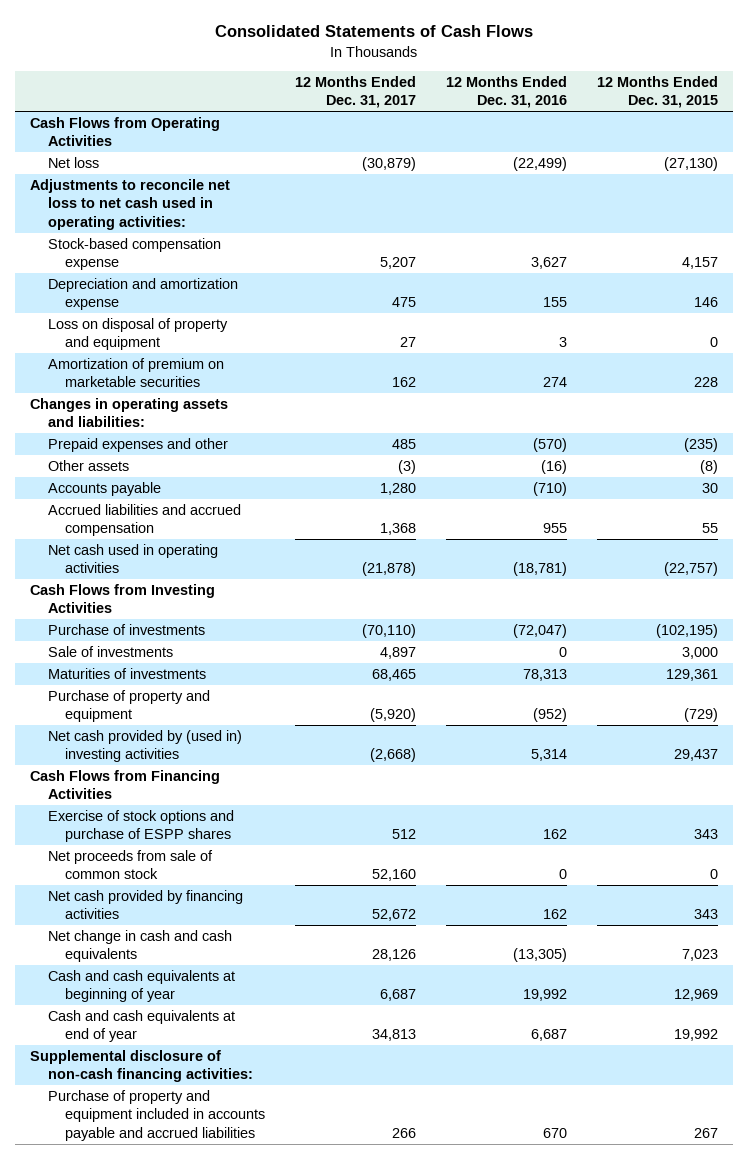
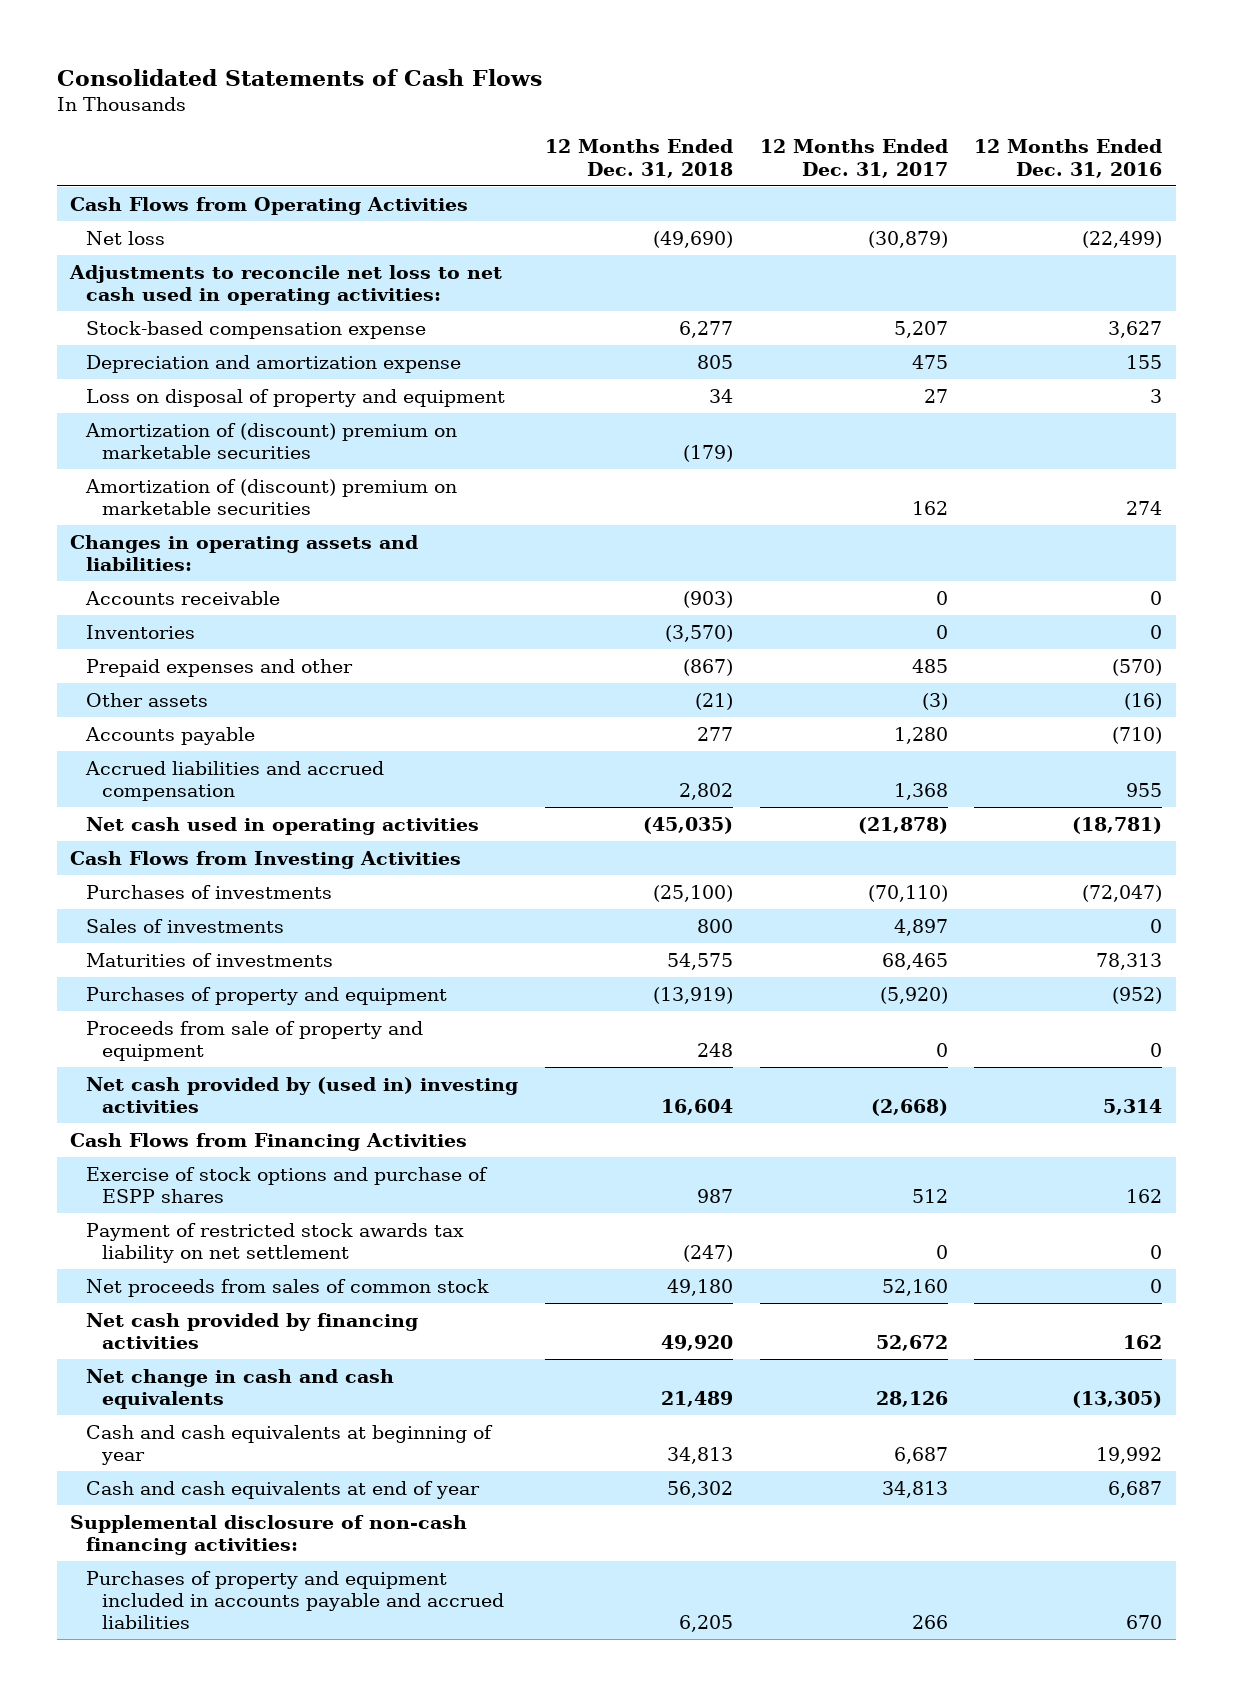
[596,75,718,109] 12 Months Ended Dec. 31, 2015 -> none
none -> [545,139,734,178] 12 Months Ended Dec. 31, 2018
none -> [85,422,458,460] Amortization of (discount) premium on marketable securities
[47,358,224,388] Amortization of premium on marketable securities -> [85,478,458,516] Amortization of (discount) premium on marketable securities
none -> [85,590,281,605] Accounts receivable
none -> [86,624,196,639] Inventories
[47,624,205,636] Purchase of investments -> [86,884,333,899] Purchases of investments
[47,646,173,658] Sale of investments -> [86,918,285,933] Sales of investments
[47,690,210,723] Purchase of property and equipment -> [86,986,448,1005] Purchases of property and equipment
none -> [86,1020,424,1062] Proceeds from sale of property and equipment
none -> [86,1222,465,1264] Payment of restricted stock awards tax liability on net settlement
[47,850,213,880] Net proceeds from sale of common stock -> [86,1278,490,1297] Net proceeds from sales of common stock
[47,1090,266,1141] Purchase of property and equipment included in accounts payable and accrued liabilities -> [86,1570,505,1630] Purchases of property and equipment included in accounts payable and accrued liabilities

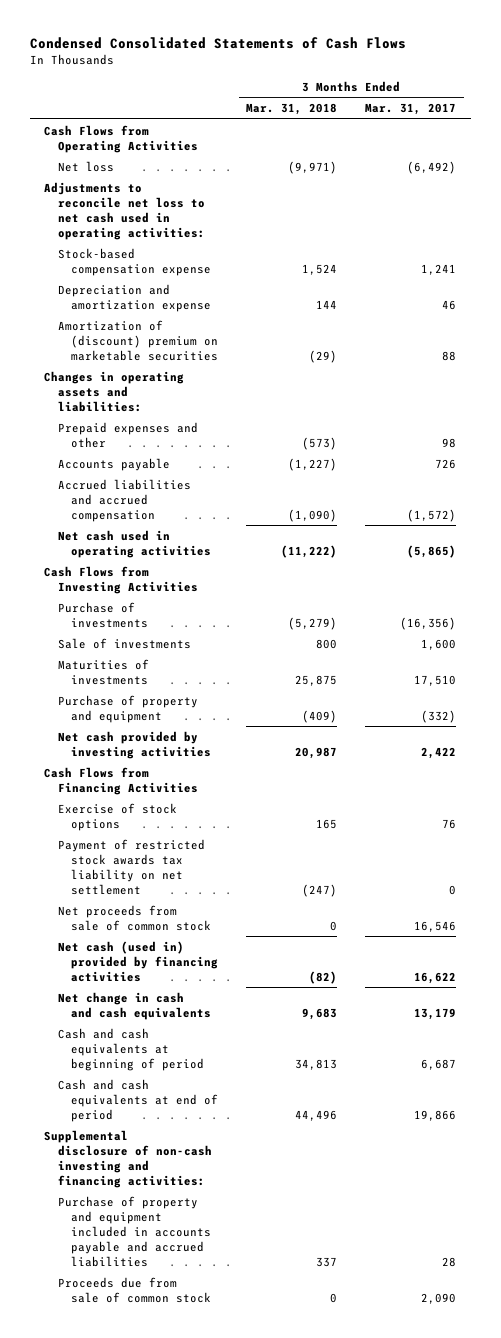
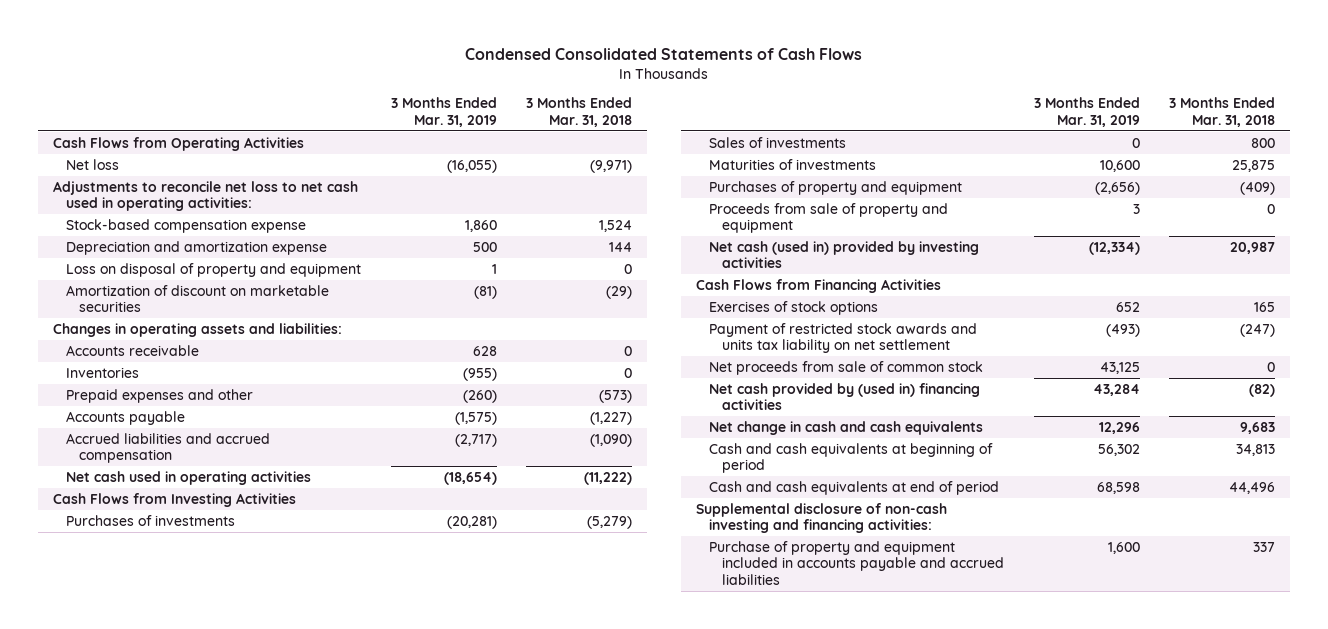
[365,102,457,115] Mar. 31, 2017 -> none
none -> [390,97,497,127] 3 Months Ended Mar. 31, 2019
none -> [66,262,362,277] Loss on disposal of property and equipment
[57,319,219,361] Amortization of (discount) premium on marketable securities -> [66,284,330,313] Amortization of discount on marketable securities
none -> [66,344,200,356] Accounts receivable
none -> [66,366,140,378] Inventories
[57,601,149,628] Purchase of investments -> [66,514,236,526] Purchases of investments
[57,637,191,649] Sale of investments -> [709,136,847,148] Sales of investments
[57,694,198,723] Purchase of property and equipment -> [709,180,963,195] Purchases of property and equipment
none -> [709,202,949,234] Proceeds from sale of property and equipment
[57,730,212,759] Net cash provided by investing activities -> [709,240,980,269] Net cash (used in) provided by investing activities
[57,802,177,831] Exercise of stock options -> [709,300,879,315] Exercises of stock options
[57,838,205,895] Payment of restricted stock awards tax liability on net settlement -> [709,322,978,354] Payment of restricted stock awards and units tax liability on net settlement
[57,940,219,982] Net cash (used in) provided by financing activities -> [709,382,981,411] Net cash provided by (used in) financing activities
[57,1276,212,1303] Proceeds due from sale of common stock -> none

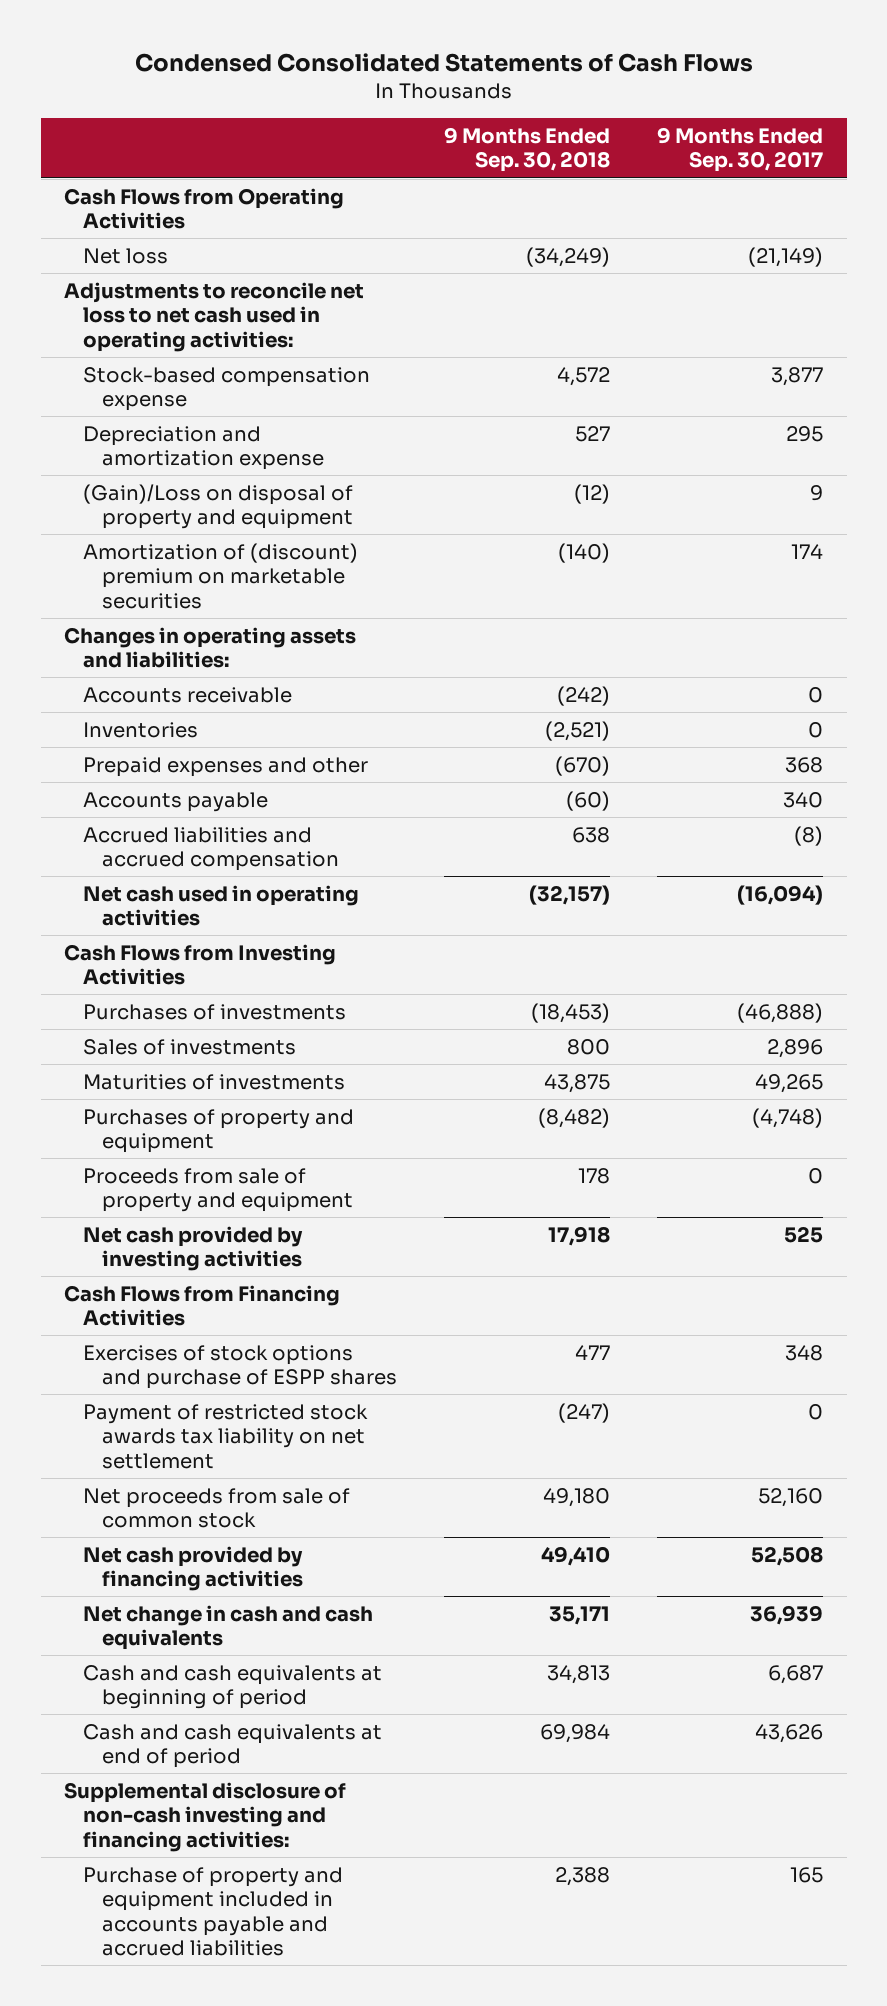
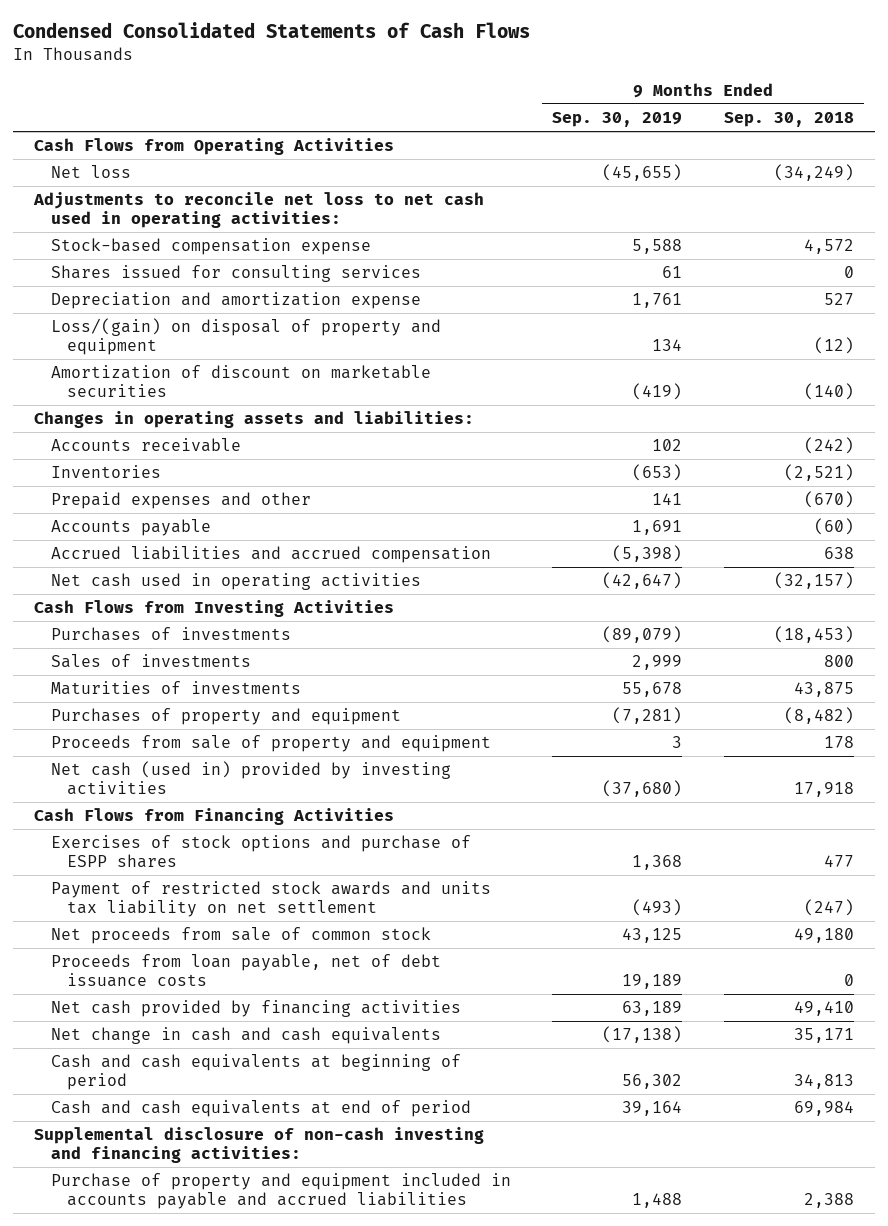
[656,126,823,173] 9 Months Ended Sep. 30, 2017 -> none
none -> [552,112,683,128] Sep. 30, 2019
none -> [50,265,421,283] Shares issued for consulting services
[82,483,353,530] (Gain)/Loss on disposal of property and equipment -> [50,318,441,356] Loss/(gain) on disposal of property and equipment
[82,542,358,609] Amortization of (discount) premium on marketable securities -> [50,365,431,398] Amortization of discount on marketable securities
[82,1225,303,1272] Net cash provided by investing activities -> [50,761,451,796] Net cash (used in) provided by investing activities
[82,1403,368,1469] Payment of restricted stock awards tax liability on net settlement -> [50,881,491,918] Payment of restricted stock awards and units tax liability on net settlement
none -> [50,954,441,988] Proceeds from loan payable, net of debt issuance costs

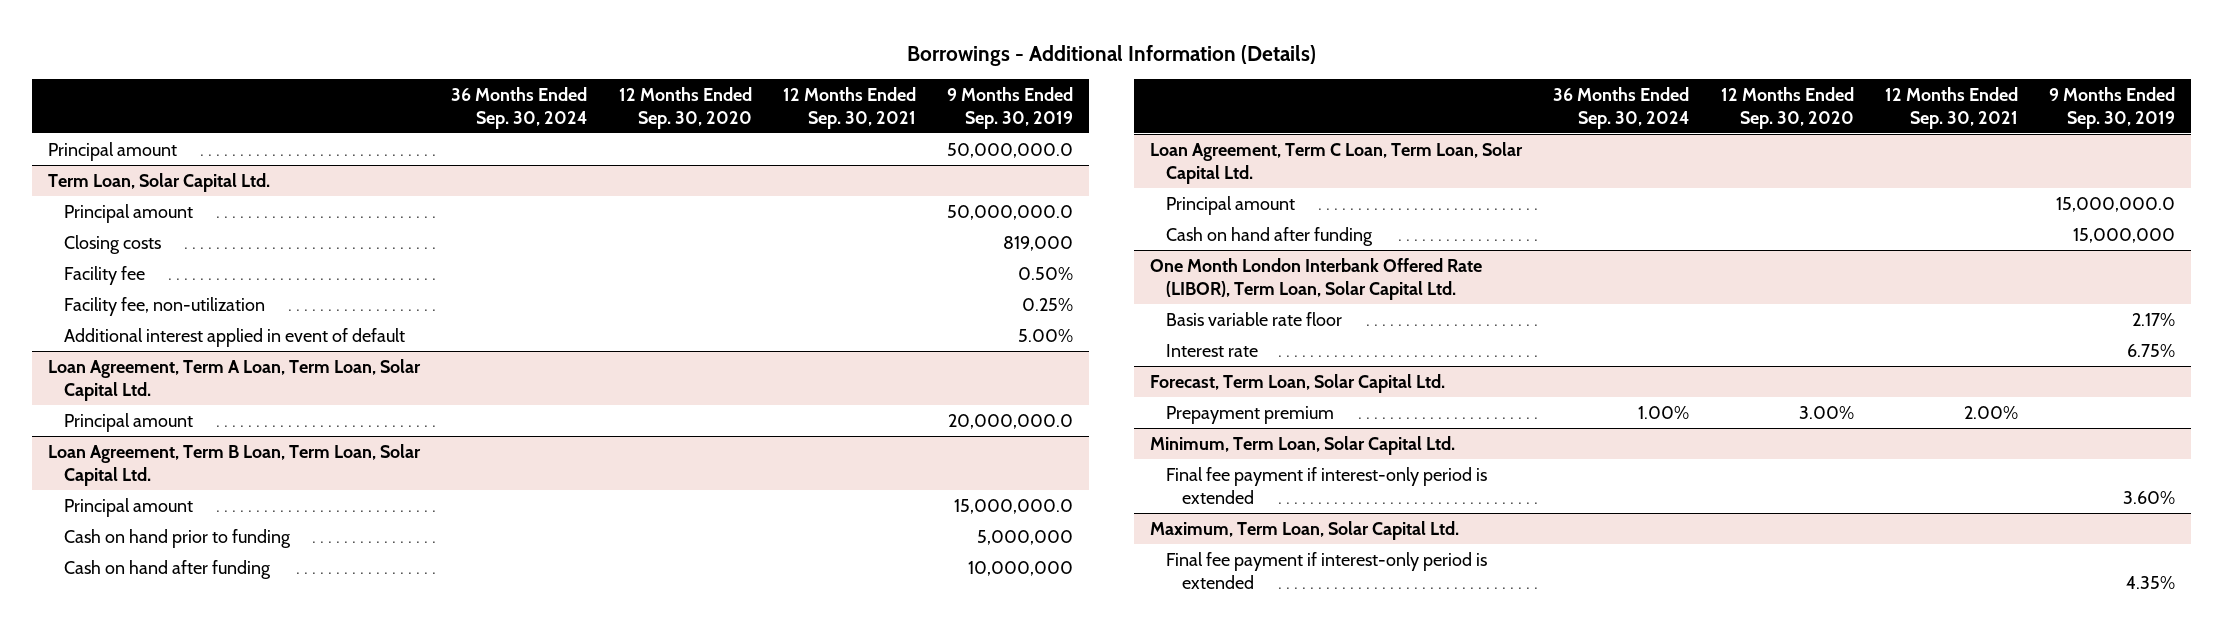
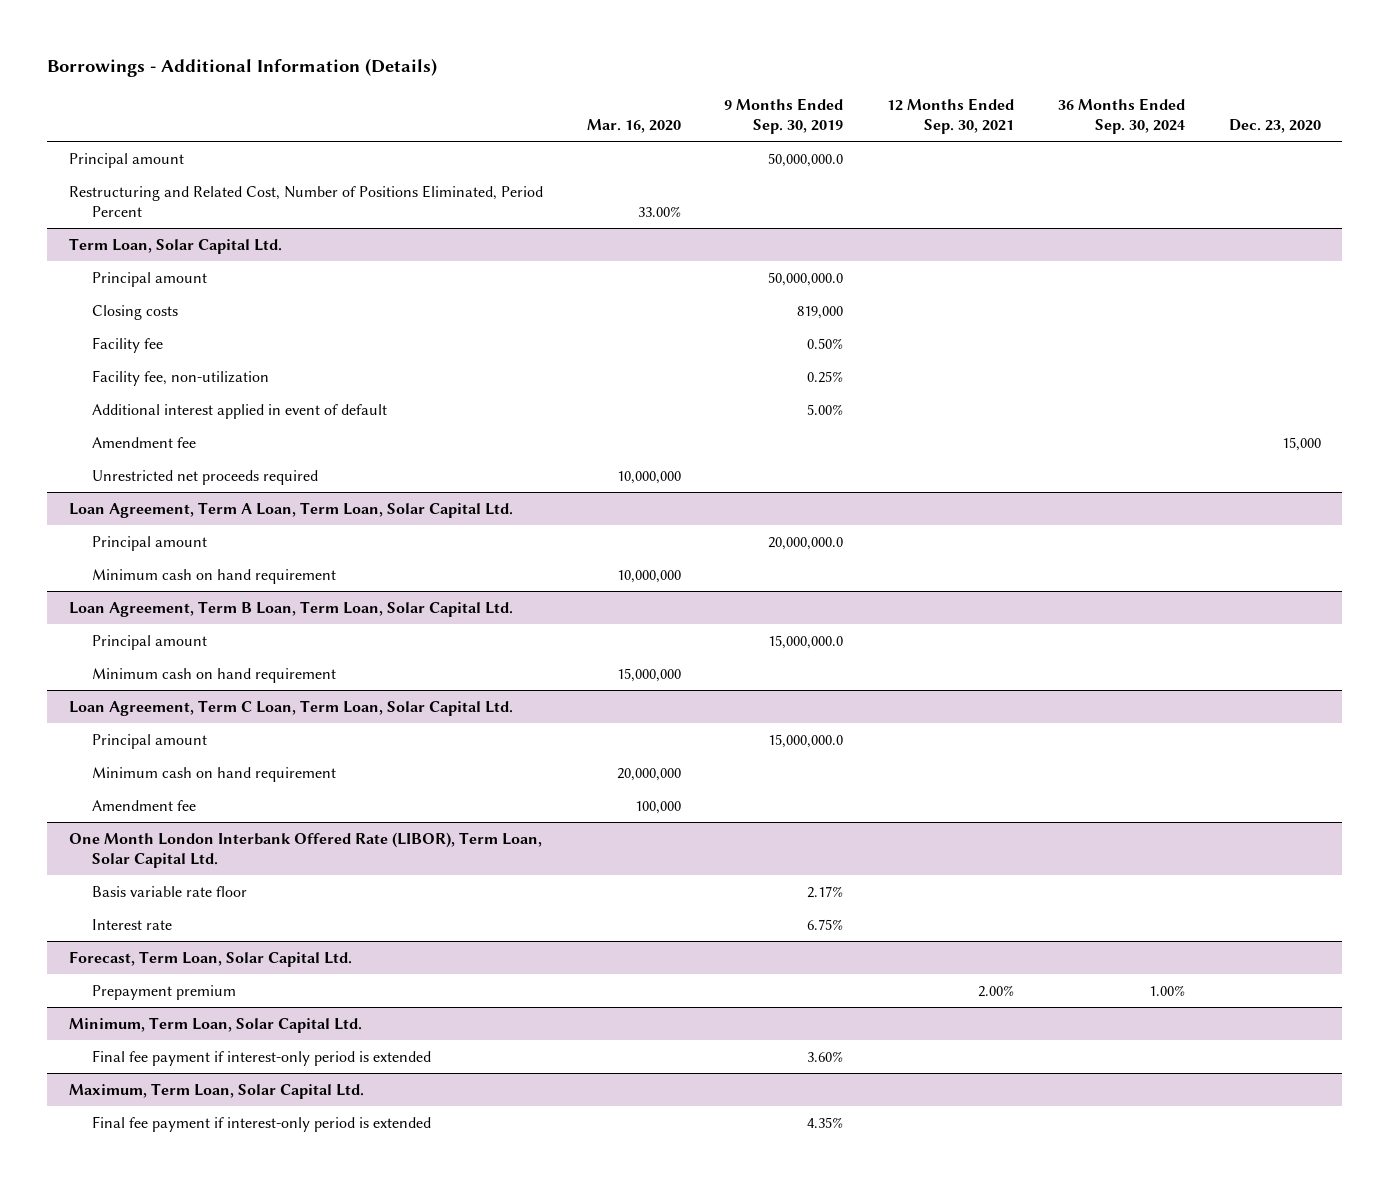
[618,86,752,129] 12 Months Ended Sep. 30, 2020 -> none
none -> [586,119,681,134] Mar. 16, 2020
none -> [1228,119,1321,134] Dec. 23, 2020
none -> [69,184,544,218] Restructuring and Related Cost, Number of Positions Eliminated, Period Percent
none -> [92,436,197,448] Amendment fee
none -> [92,469,319,485] Unrestricted net proceeds required
none -> [92,568,337,584] Minimum cash on hand requirement
[64,528,292,548] Cash on hand prior to funding -> none
[64,559,272,579] Cash on hand after funding -> none
none -> [92,667,337,683] Minimum cash on hand requirement
[1165,226,1373,246] Cash on hand after funding -> none
none -> [92,766,337,782] Minimum cash on hand requirement
none -> [92,799,197,811] Amendment fee

